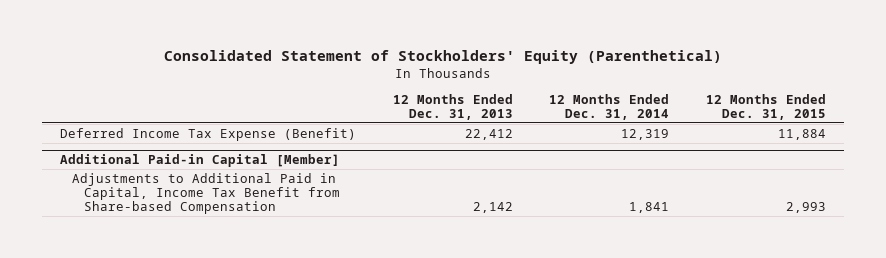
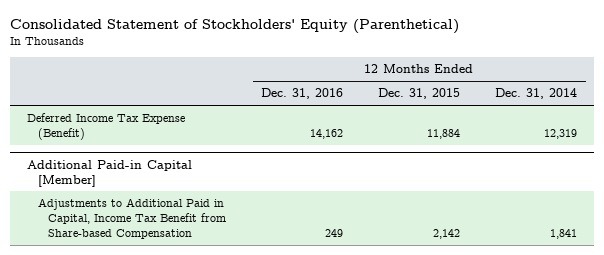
[392,93,513,120] 12 Months Ended Dec. 31, 2013 -> none
none -> [261,88,344,100] Dec. 31, 2016
[786,202,827,214] 2,993 -> [433,229,461,240] 2,142

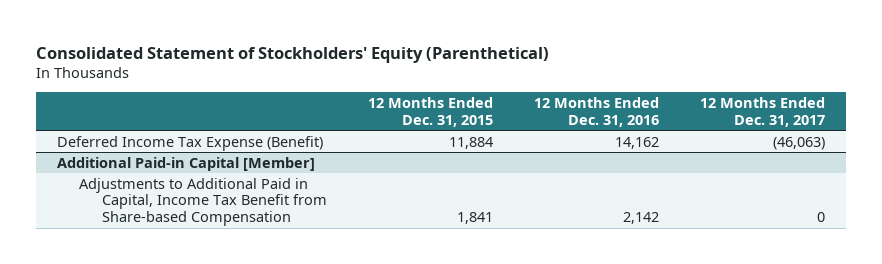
[494,88,577,100] Dec. 31, 2014 -> none
none -> [700,96,826,127] 12 Months Ended Dec. 31, 2017
[325,229,344,238] 249 -> [623,212,660,225] 2,142
[433,229,461,240] 2,142 -> [457,212,494,225] 1,841

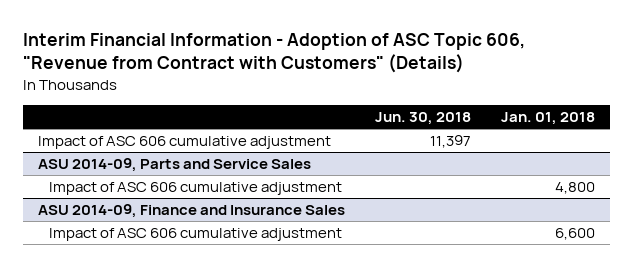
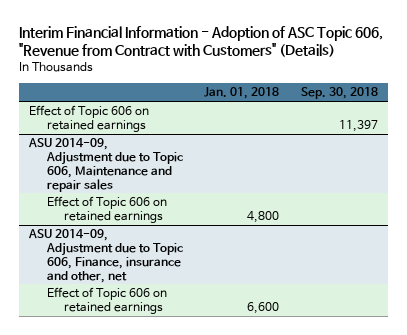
[374,111,471,125] Jun. 30, 2018 -> none
none -> [300,87,378,100] Sep. 30, 2018
[37,158,311,173] ASU 2014-09, Parts and Service Sales -> none
[37,204,345,219] ASU 2014-09, Finance and Insurance Sales -> none
[37,136,331,150] Impact of ASC 606 cumulative adjustment -> [29,105,150,133] Effect of Topic 606 on retained earnings
none -> [28,138,183,192] ASU 2014-09, Adjustment due to Topic 606, Maintenance and repair sales
[48,182,342,196] Impact of ASC 606 cumulative adjustment -> [46,196,167,224] Effect of Topic 606 on retained earnings
none -> [28,229,183,283] ASU 2014-09, Adjustment due to Topic 606, Finance, insurance and other, net
[48,228,342,242] Impact of ASC 606 cumulative adjustment -> [46,287,167,315] Effect of Topic 606 on retained earnings

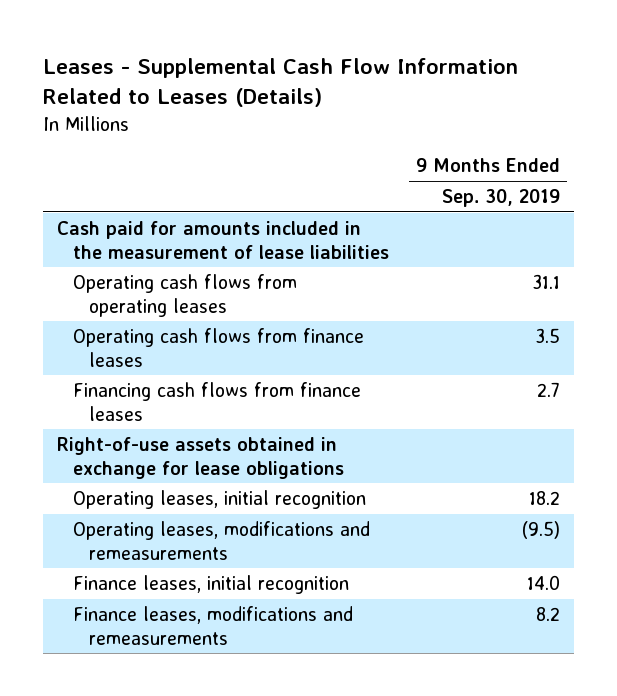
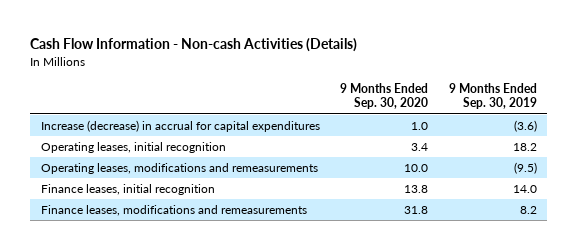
[43,57,519,108] Leases - Supplemental Cash Flow Information Related to Leases (Details) -> [30,38,358,53] Cash Flow Information - Non-cash Activities (Details)
none -> [340,83,429,110] 9 Months Ended Sep. 30, 2020
[56,221,390,259] Cash paid for amounts included in the measurement of lease liabilities -> none
[73,274,298,317] Operating cash flows from operating leases -> none
[73,328,365,367] Operating cash flows from finance leases -> none
[73,382,362,421] Financing cash flows from finance leases -> none
[56,437,345,479] Right-of-use assets obtained in exchange for lease obligations -> none
none -> [40,120,320,133] Increase (decrease) in accrual for capital expenditures

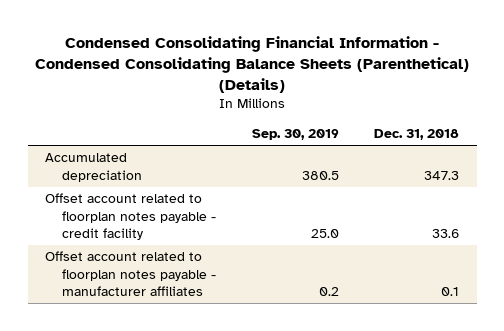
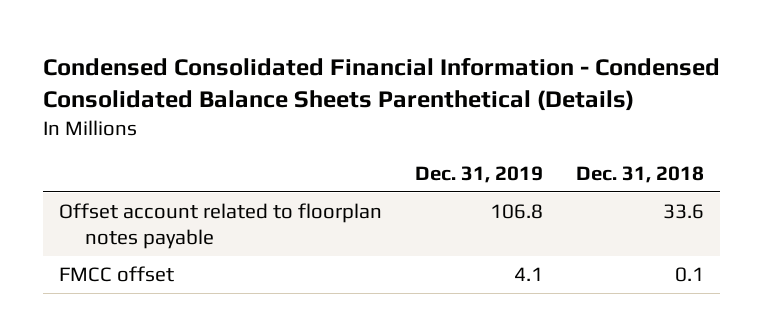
[35,36,470,94] Condensed Consolidating Financial Information - Condensed Consolidating Balance Sheets (Parenthetical) (Details) -> [42,56,720,111] Condensed Consolidated Financial Information - Condensed Consolidated Balance Sheets Parenthetical (Details)
[251,129,339,141] Sep. 30, 2019 -> none
none -> [414,166,543,184] Dec. 31, 2019
[45,153,143,182] Accumulated depreciation -> none
[45,193,217,241] Offset account related to floorplan notes payable - credit facility -> [59,203,383,250] Offset account related to floorplan notes payable
[45,251,217,297] Offset account related to floorplan notes payable - manufacturer affiliates -> [59,266,175,283] FMCC offset

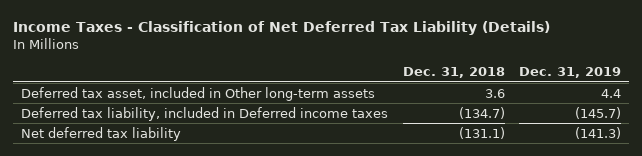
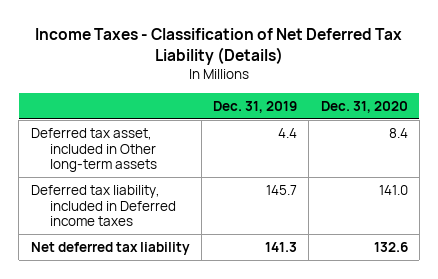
[402,67,505,79] Dec. 31, 2018 -> none
none -> [320,100,408,113] Dec. 31, 2020
[575,106,622,119] (145.7) -> [266,184,298,195] 145.7
[575,126,622,139] (141.3) -> [265,241,298,252] 141.3

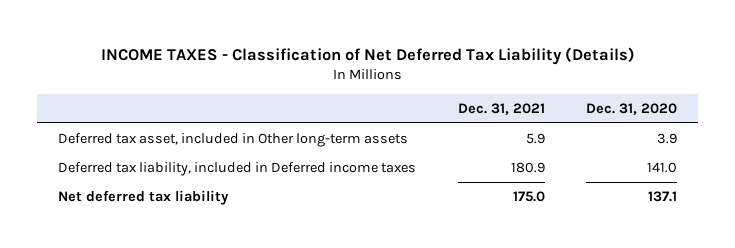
[35,27,403,66] Income Taxes - Classification of Net Deferred Tax Liability (Details) -> [100,46,635,65] INCOME TAXES - Classification of Net Deferred Tax Liability (Details)
[213,100,298,113] Dec. 31, 2019 -> none
none -> [457,102,545,115] Dec. 31, 2021
[388,127,408,138] 8.4 -> [657,133,678,145] 3.9
[373,241,408,252] 132.6 -> [648,191,678,203] 137.1

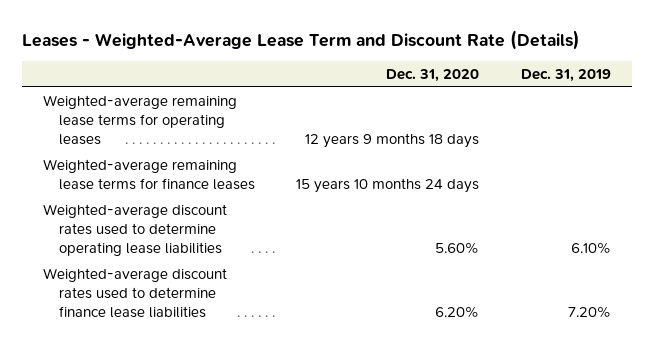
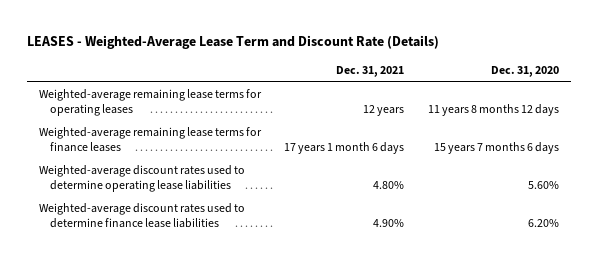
[22,29,581,50] Leases - Weighted-Average Lease Term and Discount Rate (Details) -> [26,34,439,49] LEASES - Weighted-Average Lease Term and Discount Rate (Details)
[521,68,612,82] Dec. 31, 2019 -> none
none -> [336,65,405,77] Dec. 31, 2021
[305,132,480,148] 12 years 9 months 18 days -> [427,103,559,116] 11 years 8 months 12 days
[296,177,480,193] 15 years 10 months 24 days -> [433,141,559,154] 15 years 7 months 6 days

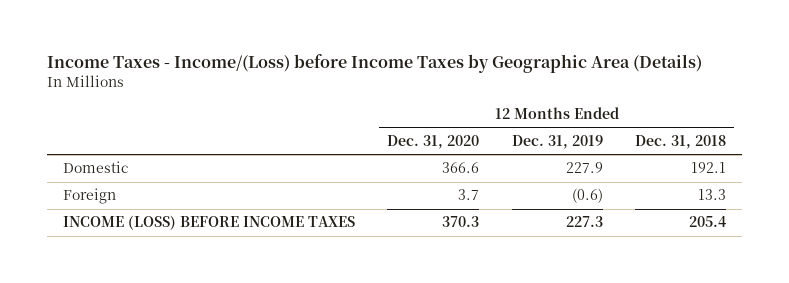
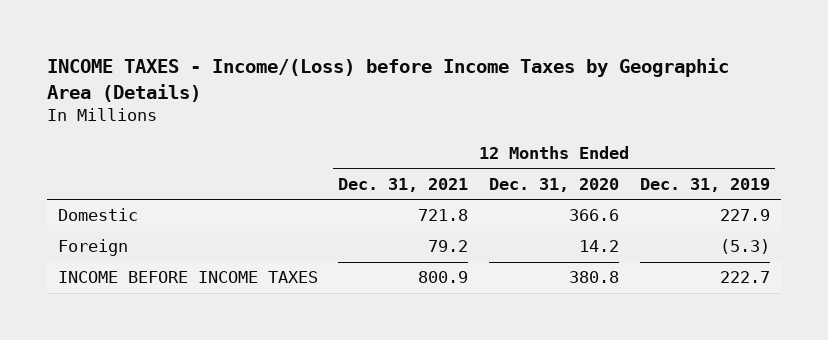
[46,54,702,74] Income Taxes - Income/(Loss) before Income Taxes by Geographic Area (Details) -> [47,57,730,102] INCOME TAXES - Income/(Loss) before Income Taxes by Geographic Area (Details)
[634,135,726,150] Dec. 31, 2018 -> none
none -> [338,177,469,192] Dec. 31, 2021
[458,189,480,201] 3.7 -> [579,240,620,253] 14.2
[571,188,603,204] (0.6) -> [720,239,771,255] (5.3)
[62,215,355,231] INCOME (LOSS) BEFORE INCOME TAXES -> [57,271,318,284] INCOME BEFORE INCOME TAXES
[442,216,480,228] 370.3 -> [569,271,620,284] 380.8
[565,216,603,228] 227.3 -> [720,271,771,284] 222.7

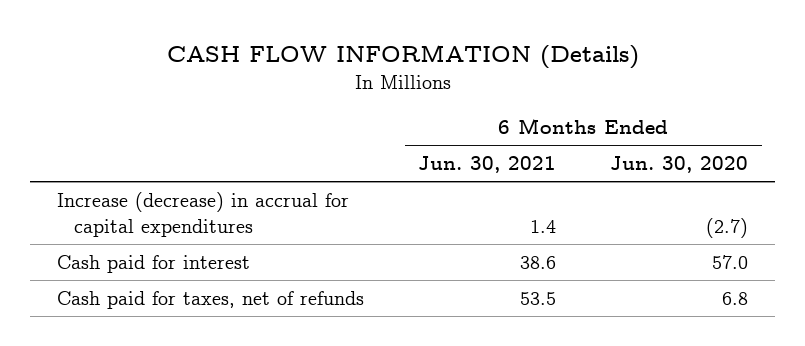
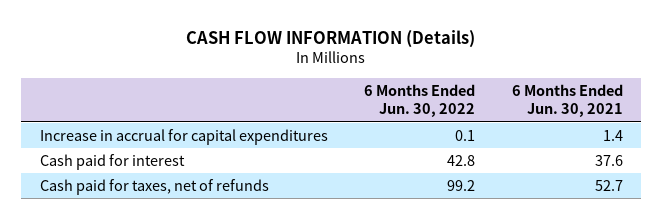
[610,156,749,174] Jun. 30, 2020 -> none
none -> [364,83,476,118] 6 Months Ended Jun. 30, 2022
[57,192,350,238] Increase (decrease) in accrual for capital expenditures -> [39,128,328,145] Increase in accrual for capital expenditures
[520,256,557,270] 38.6 -> [595,154,624,166] 37.6
[520,292,557,306] 53.5 -> [595,179,624,191] 52.7

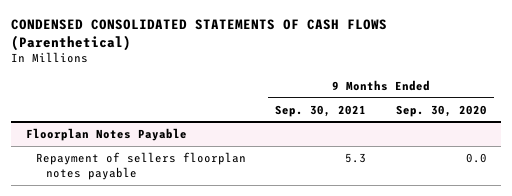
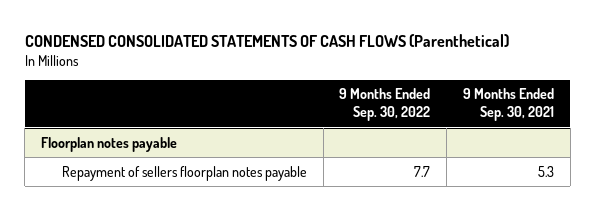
[395,104,487,117] Sep. 30, 2020 -> none
none -> [339,88,431,122] 9 Months Ended Sep. 30, 2022
[25,127,187,141] Floorplan Notes Payable -> [40,136,177,152] Floorplan notes payable

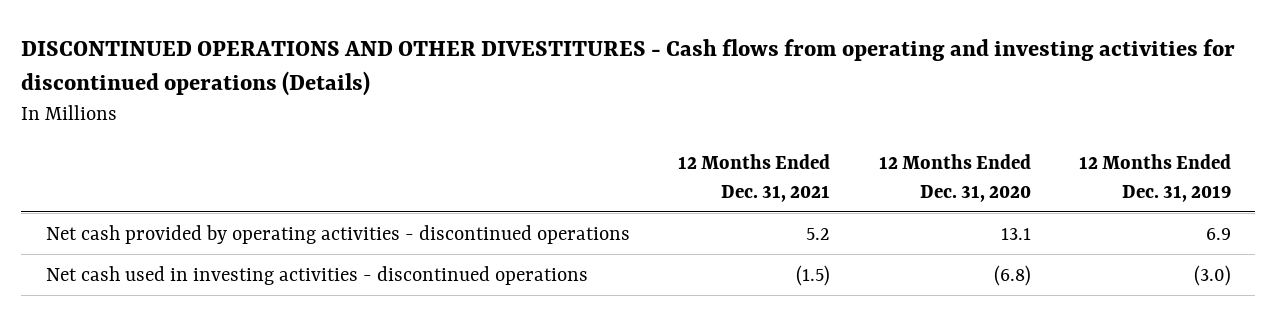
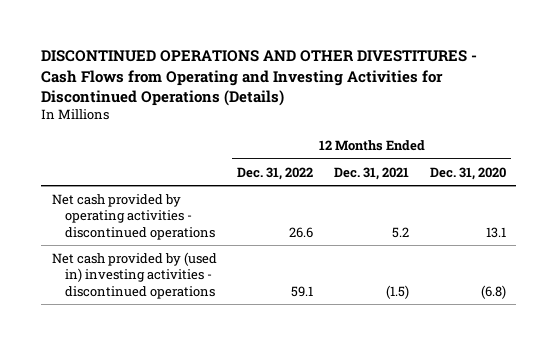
[21,38,1236,97] DISCONTINUED OPERATIONS AND OTHER DIVESTITURES - Cash flows from operating and investing activities for discontinued operations (Details) -> [41,50,478,106] DISCONTINUED OPERATIONS AND OTHER DIVESTITURES - Cash Flows from Operating and Investing Activities for Discontinued Operations (Details)
[1079,154,1232,202] 12 Months Ended Dec. 31, 2019 -> none
none -> [237,166,314,180] Dec. 31, 2022
[45,265,588,285] Net cash used in investing activities - discontinued operations -> [51,251,217,299] Net cash provided by (used in) investing activities - discontinued operations

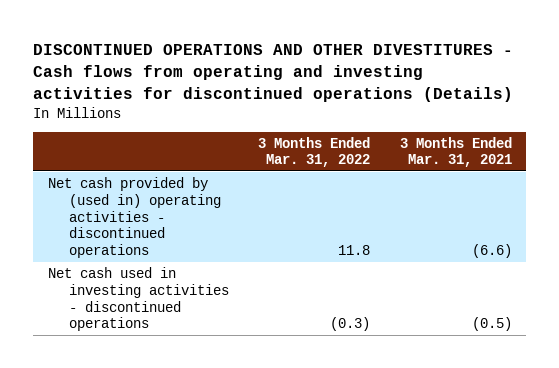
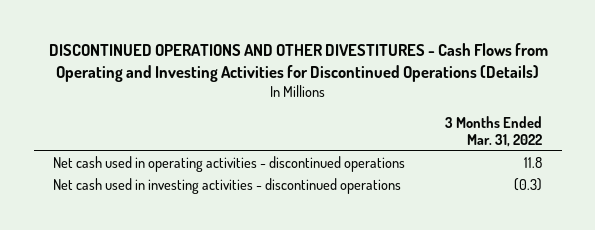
[32,43,513,102] DISCONTINUED OPERATIONS AND OTHER DIVESTITURES - Cash flows from operating and investing activities for discontinued operations (Details) -> [48,42,548,83] DISCONTINUED OPERATIONS AND OTHER DIVESTITURES - Cash Flows from Operating and Investing Activities for Discontinued Operations (Details)
[399,136,512,168] 3 Months Ended Mar. 31, 2021 -> none
[47,176,221,259] Net cash provided by (used in) operating activities - discontinued operations -> [53,155,406,172] Net cash used in operating activities - discontinued operations

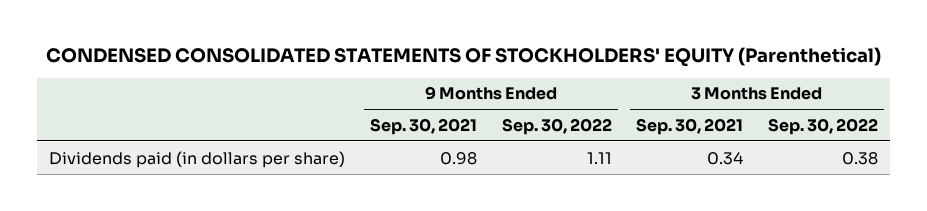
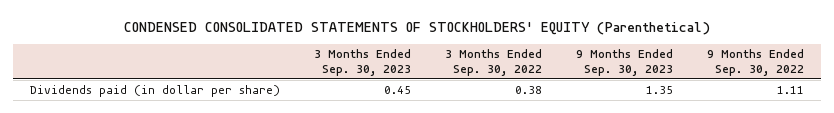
[370,117,478,135] Sep. 30, 2021 -> none
[636,117,744,135] Sep. 30, 2021 -> none
none -> [314,49,412,76] 3 Months Ended Sep. 30, 2023
none -> [576,49,674,76] 9 Months Ended Sep. 30, 2023
[49,150,346,168] Dividends paid (in dollars per share) -> [30,85,281,98] Dividends paid (in dollar per share)

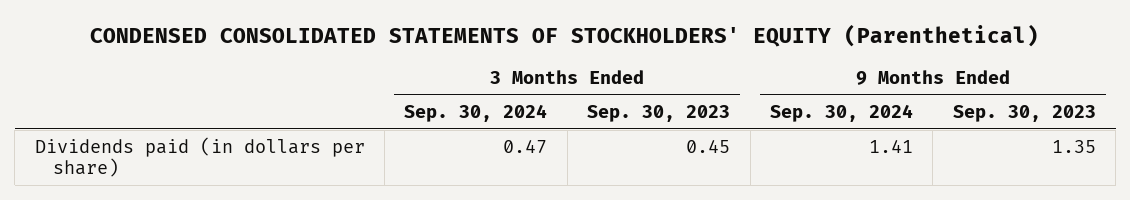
[445,49,543,76] 3 Months Ended Sep. 30, 2022 -> none
[707,49,805,76] 9 Months Ended Sep. 30, 2022 -> none
none -> [404,103,548,122] Sep. 30, 2024
none -> [770,103,914,122] Sep. 30, 2024
[30,85,281,98] Dividends paid (in dollar per share) -> [34,137,365,178] Dividends paid (in dollars per share)

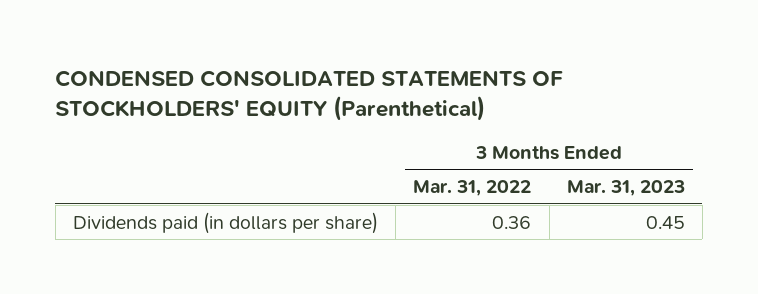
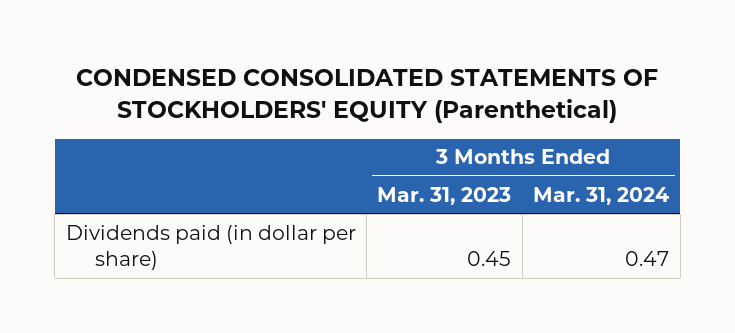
[413,180,532,197] Mar. 31, 2022 -> none
none -> [533,186,670,205] Mar. 31, 2024
[73,211,379,234] Dividends paid (in dollars per share) -> [65,224,356,271] Dividends paid (in dollar per share)

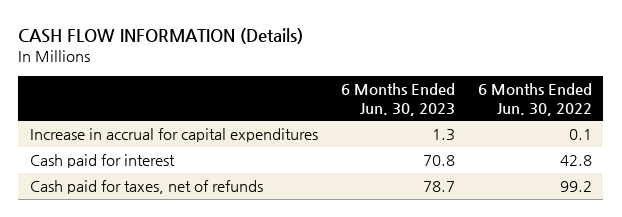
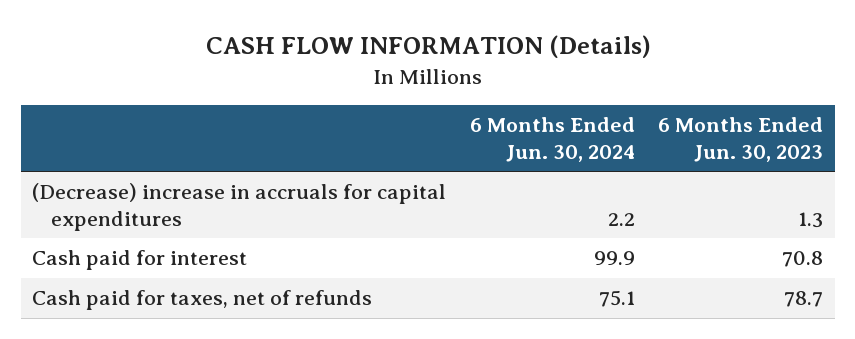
[477,82,592,116] 6 Months Ended Jun. 30, 2022 -> none
none -> [469,117,635,162] 6 Months Ended Jun. 30, 2024
[29,127,318,142] Increase in accrual for capital expenditures -> [32,183,447,231] (Decrease) increase in accruals for capital expenditures

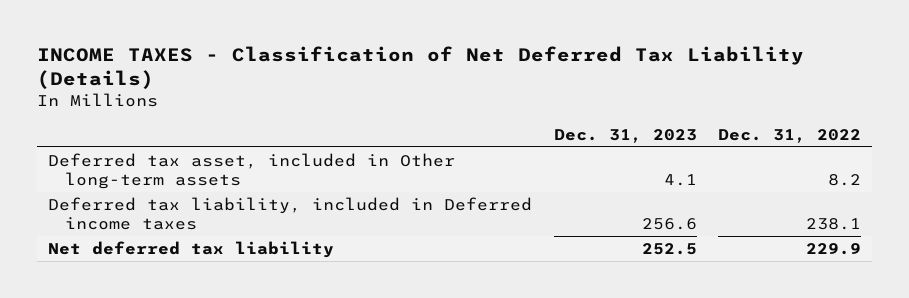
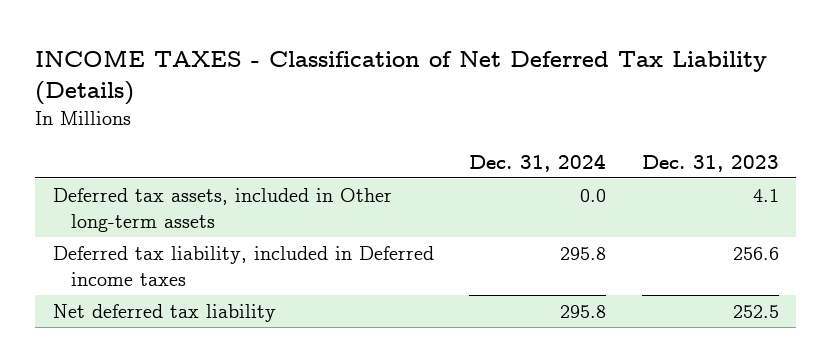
[718,128,862,143] Dec. 31, 2022 -> none
none -> [469,153,607,172] Dec. 31, 2024
[47,152,455,189] Deferred tax asset, included in Other long-term assets -> [52,188,392,232] Deferred tax assets, included in Other long-term assets

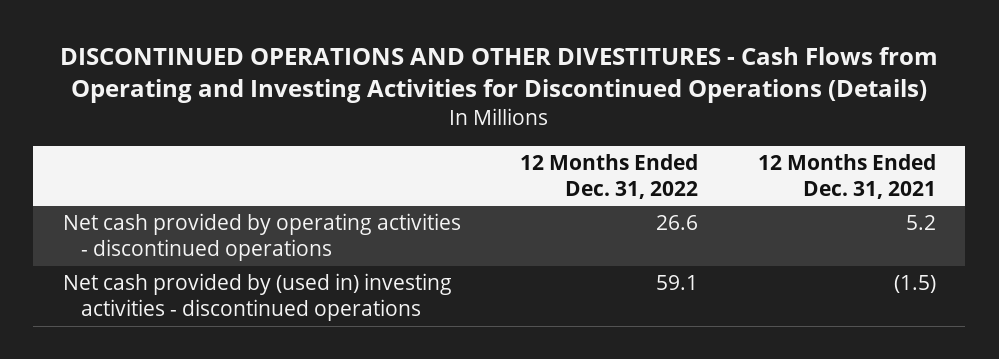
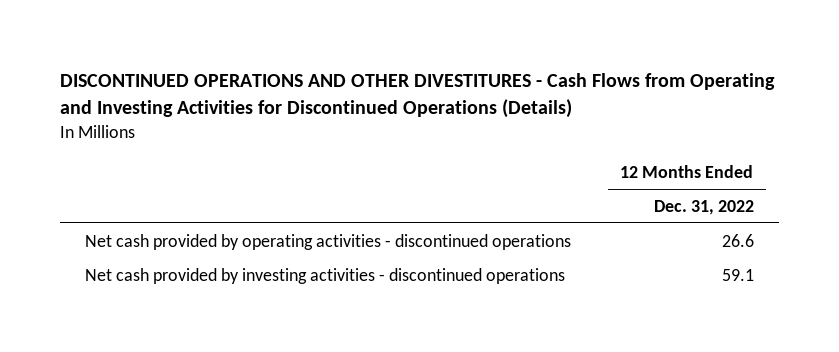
[757,153,936,199] 12 Months Ended Dec. 31, 2021 -> none
[62,273,452,322] Net cash provided by (used in) investing activities - discontinued operations -> [84,267,565,284] Net cash provided by investing activities - discontinued operations

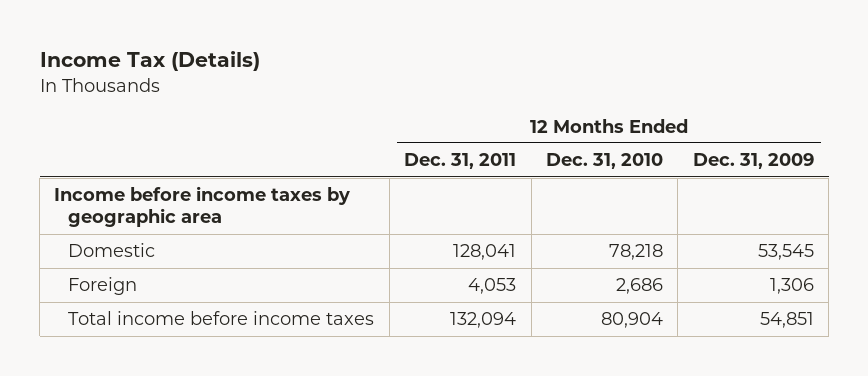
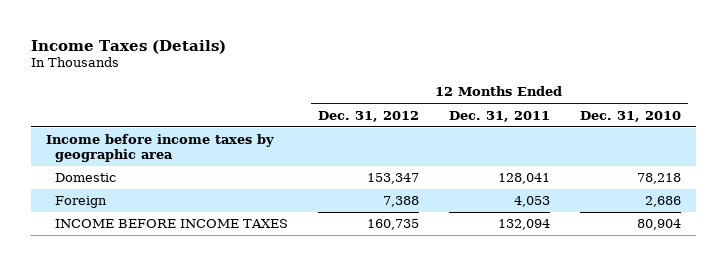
[39,51,260,72] Income Tax (Details) -> [31,39,227,54] Income Taxes (Details)
[692,153,814,170] Dec. 31, 2009 -> none
none -> [318,110,420,122] Dec. 31, 2012
[68,311,375,326] Total income before income taxes -> [55,219,289,229] INCOME BEFORE INCOME TAXES

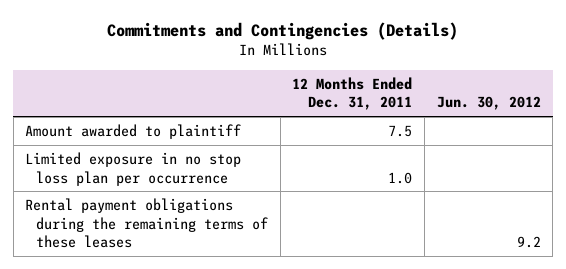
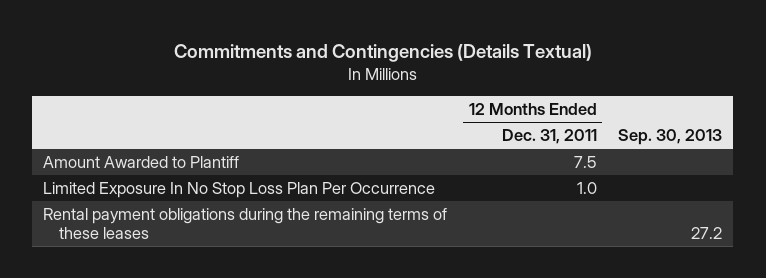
[106,21,458,40] Commitments and Contingencies (Details) -> [173,43,592,62] Commitments and Contingencies (Details Textual)
[436,96,541,111] Jun. 30, 2012 -> none
none -> [618,129,723,146] Sep. 30, 2013
[25,123,242,139] Amount awarded to plaintiff -> [43,156,240,169] Amount Awarded to Plantiff
[25,151,242,186] Limited exposure in no stop loss plan per occurrence -> [43,182,436,199] Limited Exposure In No Stop Loss Plan Per Occurrence

